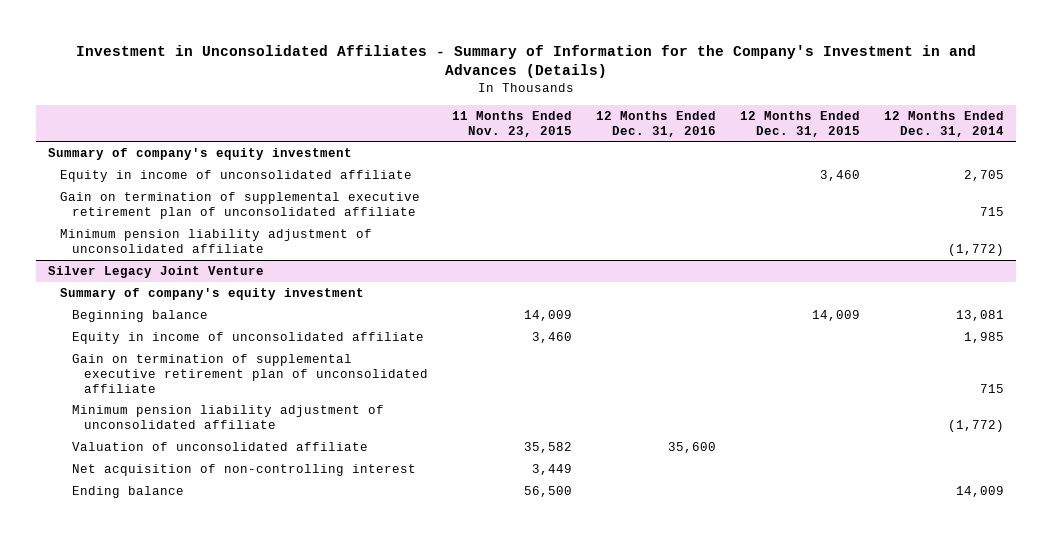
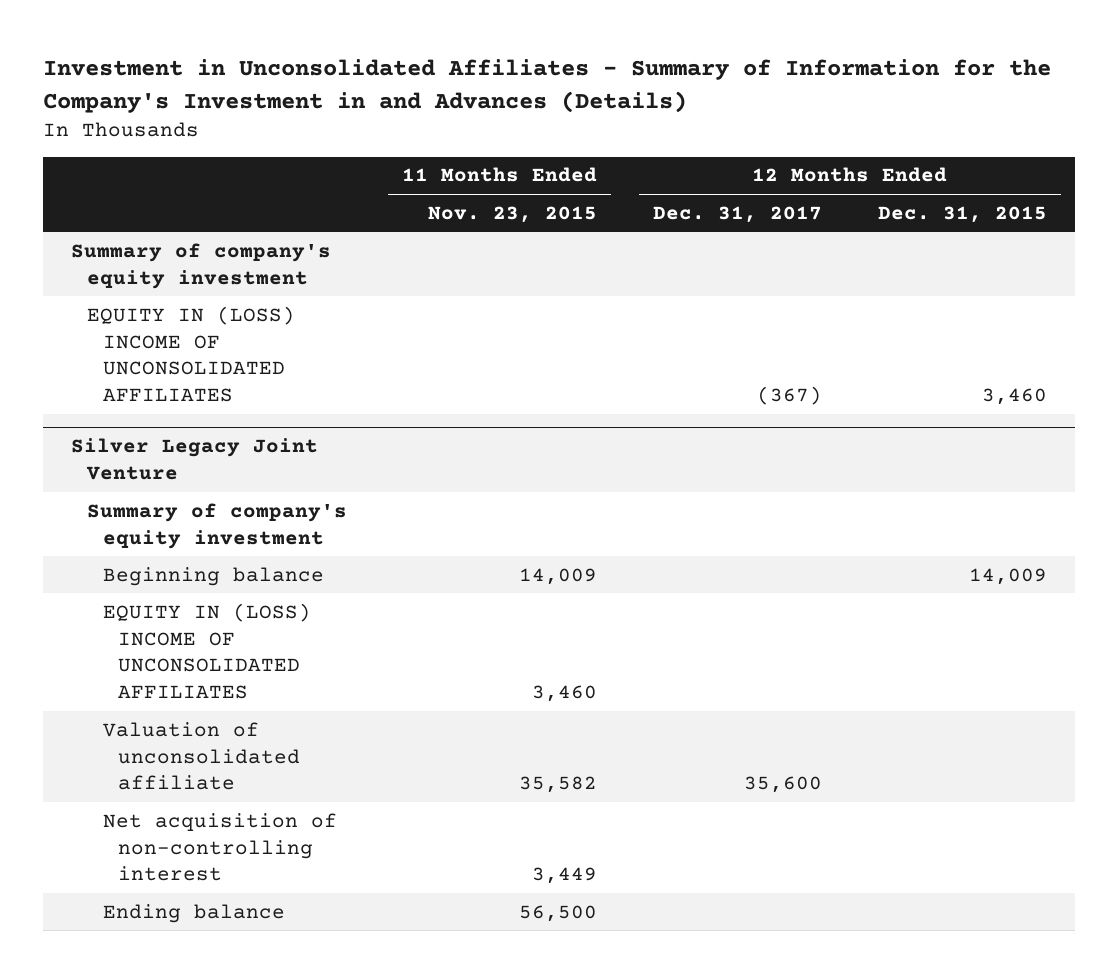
[595,110,716,137] 12 Months Ended Dec. 31, 2016 -> none
[883,110,1004,137] 12 Months Ended Dec. 31, 2014 -> none
none -> [653,205,823,223] Dec. 31, 2017
[59,192,420,219] Gain on termination of supplemental executive retirement plan of unconsolidated affiliate -> none
[59,229,372,253] Minimum pension liability adjustment of unconsolidated affiliate -> none
[59,170,412,183] Equity in income of unconsolidated affiliate -> [86,305,295,403] EQUITY IN (LOSS) INCOME OF UNCONSOLIDATED AFFILIATES
[71,354,428,393] Gain on termination of supplemental executive retirement plan of unconsolidated affiliate -> none
[71,405,384,429] Minimum pension liability adjustment of unconsolidated affiliate -> none
[71,332,424,345] Equity in income of unconsolidated affiliate -> [102,602,311,700] EQUITY IN (LOSS) INCOME OF UNCONSOLIDATED AFFILIATES

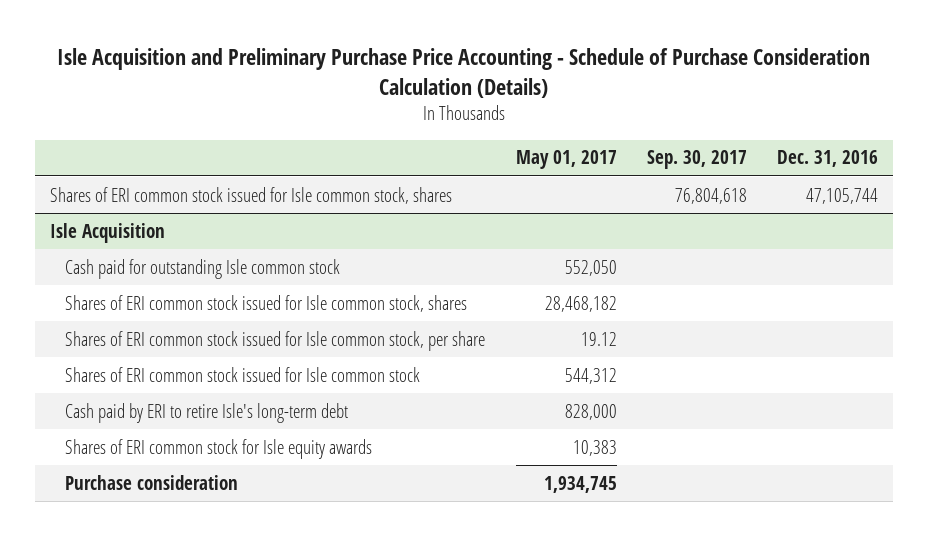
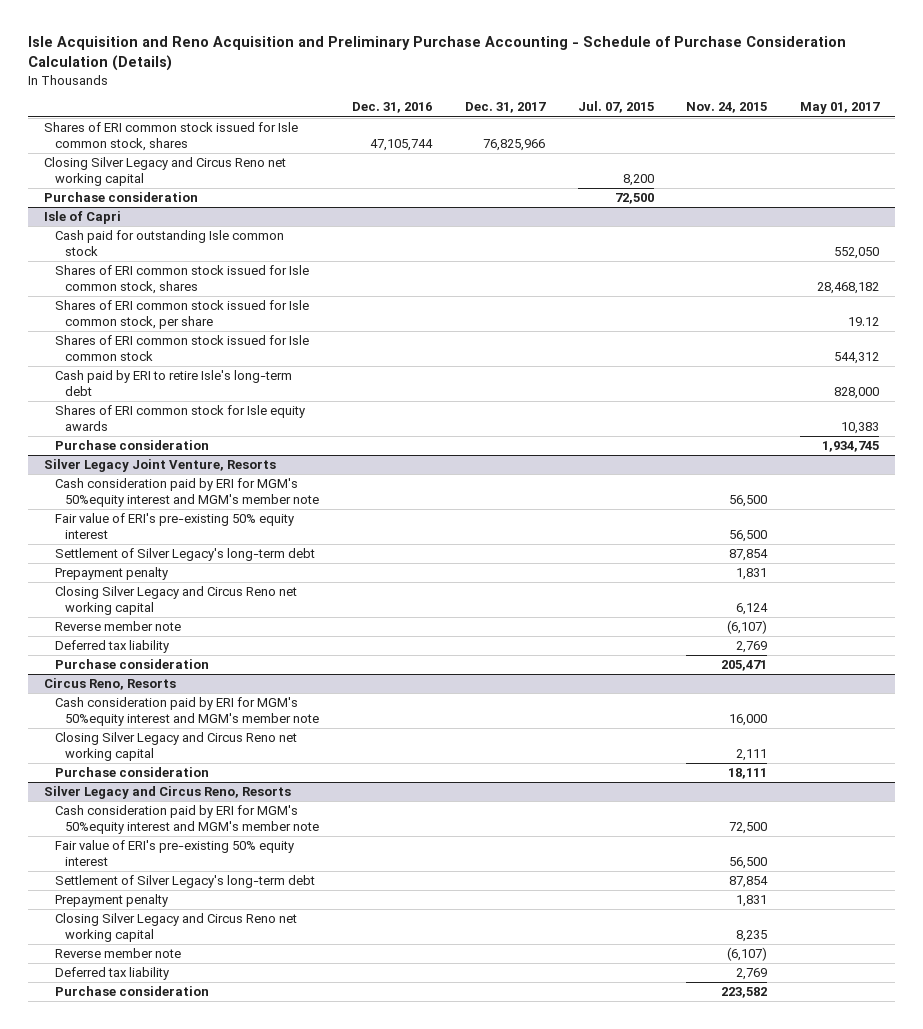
[57,47,871,98] Isle Acquisition and Preliminary Purchase Price Accounting - Schedule of Purchase Consideration Calculation (Details) -> [27,36,846,72] Isle Acquisition and Reno Acquisition and Preliminary Purchase Accounting - Schedule of Purchase Consideration Calculation (Details)
[647,150,748,170] Sep. 30, 2017 -> none
none -> [464,102,546,114] Dec. 31, 2017
none -> [577,101,654,114] Jul. 07, 2015
none -> [686,102,768,114] Nov. 24, 2015
none -> [43,157,286,187] Closing Silver Legacy and Circus Reno net working capital
none -> [43,192,198,203] Purchase consideration
[50,222,166,243] Isle Acquisition -> [43,211,121,225] Isle of Capri
none -> [43,459,276,473] Silver Legacy Joint Venture, Resorts
none -> [54,478,320,508] Cash consideration paid by ERI for MGM's 50%equity interest and MGM's member note
none -> [54,513,294,540] Fair value of ERI's pre-existing 50% equity interest
none -> [54,548,315,562] Settlement of Silver Legacy's long-term debt
none -> [54,567,168,581] Prepayment penalty
none -> [54,586,297,616] Closing Silver Legacy and Circus Reno net working capital
none -> [54,621,181,632] Reverse member note
none -> [54,640,169,654] Deferred tax liability
none -> [54,659,209,670] Purchase consideration
none -> [43,678,176,691] Circus Reno, Resorts
none -> [54,697,320,727] Cash consideration paid by ERI for MGM's 50%equity interest and MGM's member note
none -> [54,732,297,762] Closing Silver Legacy and Circus Reno net working capital
none -> [54,767,209,778] Purchase consideration
none -> [43,786,291,800] Silver Legacy and Circus Reno, Resorts
none -> [54,805,320,835] Cash consideration paid by ERI for MGM's 50%equity interest and MGM's member note
none -> [54,840,294,867] Fair value of ERI's pre-existing 50% equity interest
none -> [54,875,315,889] Settlement of Silver Legacy's long-term debt
none -> [54,894,168,908] Prepayment penalty
none -> [54,913,297,943] Closing Silver Legacy and Circus Reno net working capital
none -> [54,948,181,959] Reverse member note
none -> [54,967,169,981] Deferred tax liability
none -> [54,986,209,997] Purchase consideration

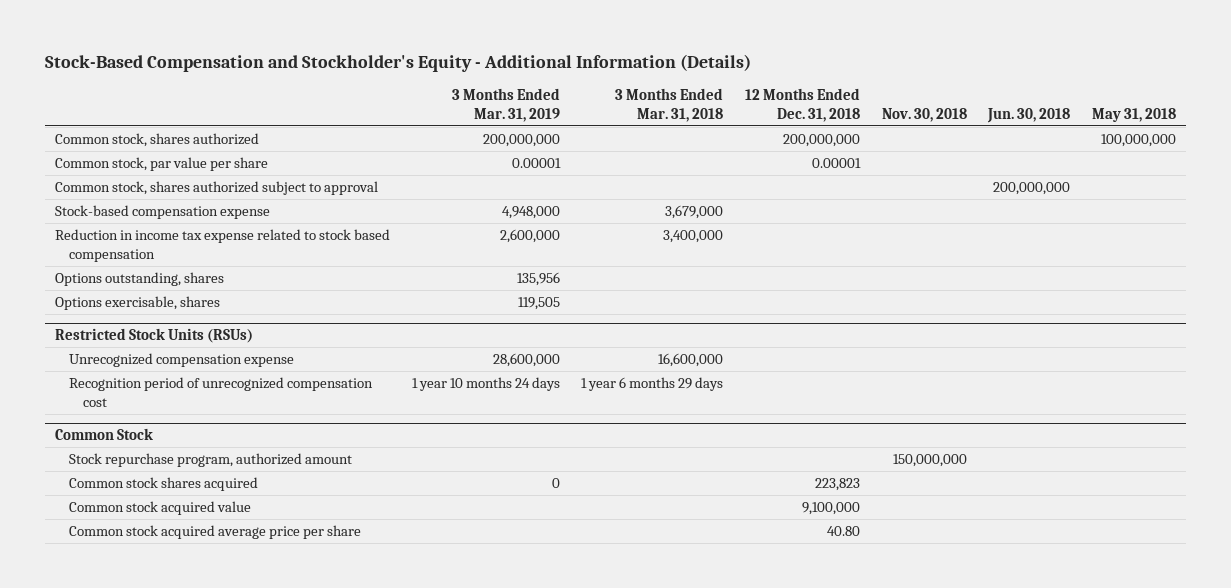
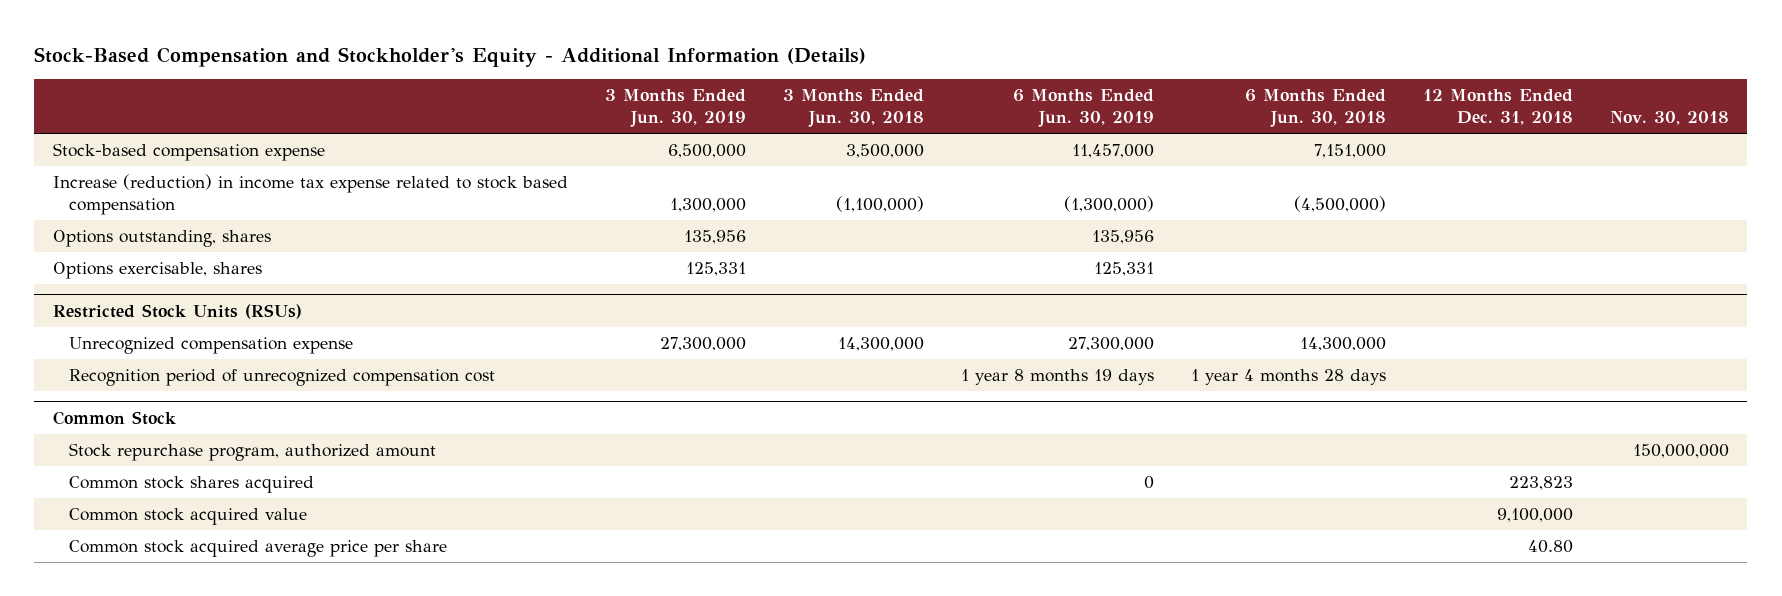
[451,88,560,122] 3 Months Ended Mar. 31, 2019 -> none
[615,88,724,122] 3 Months Ended Mar. 31, 2018 -> none
[987,107,1071,123] Jun. 30, 2018 -> none
[1091,107,1176,122] May 31, 2018 -> none
none -> [604,89,746,128] 3 Months Ended Jun. 30, 2019
none -> [782,89,924,128] 3 Months Ended Jun. 30, 2018
none -> [1012,89,1154,128] 6 Months Ended Jun. 30, 2019
none -> [1244,89,1386,128] 6 Months Ended Jun. 30, 2018
[55,133,260,148] Common stock, shares authorized -> none
[55,157,269,172] Common stock, par value per share -> none
[55,181,379,196] Common stock, shares authorized subject to approval -> none
[55,229,391,262] Reduction in income tax expense related to stock based compensation -> [52,174,568,215] Increase (reduction) in income tax expense related to stock based compensation

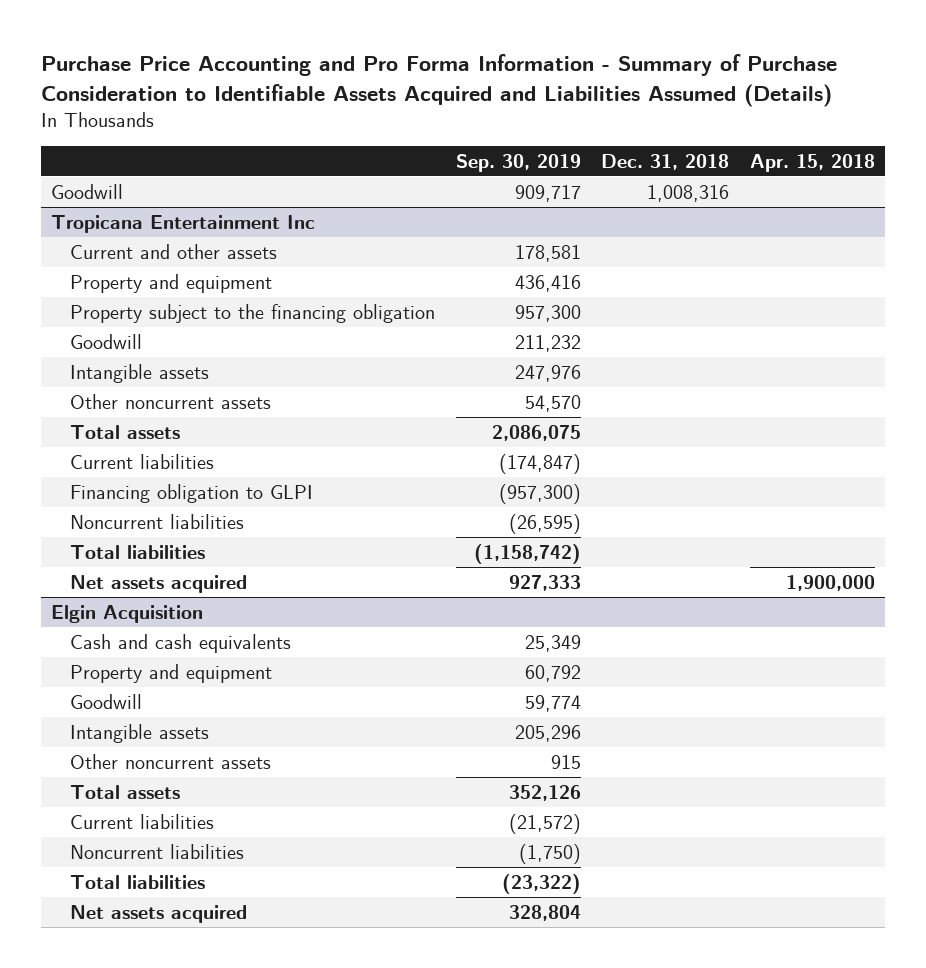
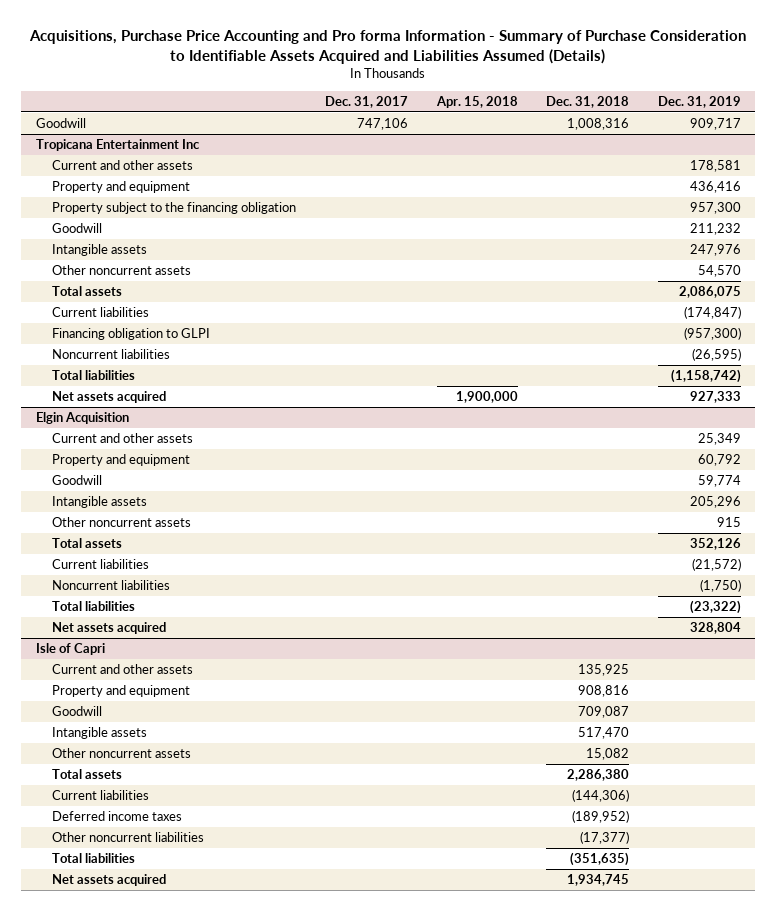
[41,54,838,107] Purchase Price Accounting and Pro Forma Information - Summary of Purchase Consideration to Identifiable Assets Acquired and Liabilities Assumed (Details) -> [29,30,747,64] Acquisitions, Purchase Price Accounting and Pro forma Information - Summary of Purchase Consideration to Identifiable Assets Acquired and Liabilities Assumed (Details)
[455,153,581,172] Sep. 30, 2019 -> none
none -> [325,95,409,108] Dec. 31, 2017
none -> [658,95,742,108] Dec. 31, 2019
[70,633,292,653] Cash and cash equivalents -> none
none -> [52,433,194,444] Current and other assets
none -> [35,643,105,656] Isle of Capri
none -> [52,664,194,675] Current and other assets
none -> [52,685,191,698] Property and equipment
none -> [52,706,103,717] Goodwill
none -> [52,727,148,740] Intangible assets
none -> [52,748,192,759] Other noncurrent assets
none -> [52,769,123,780] Total assets
none -> [52,790,150,801] Current liabilities
none -> [52,811,183,822] Deferred income taxes
none -> [52,832,205,843] Other noncurrent liabilities
none -> [52,853,136,864] Total liabilities
none -> [52,874,167,887] Net assets acquired

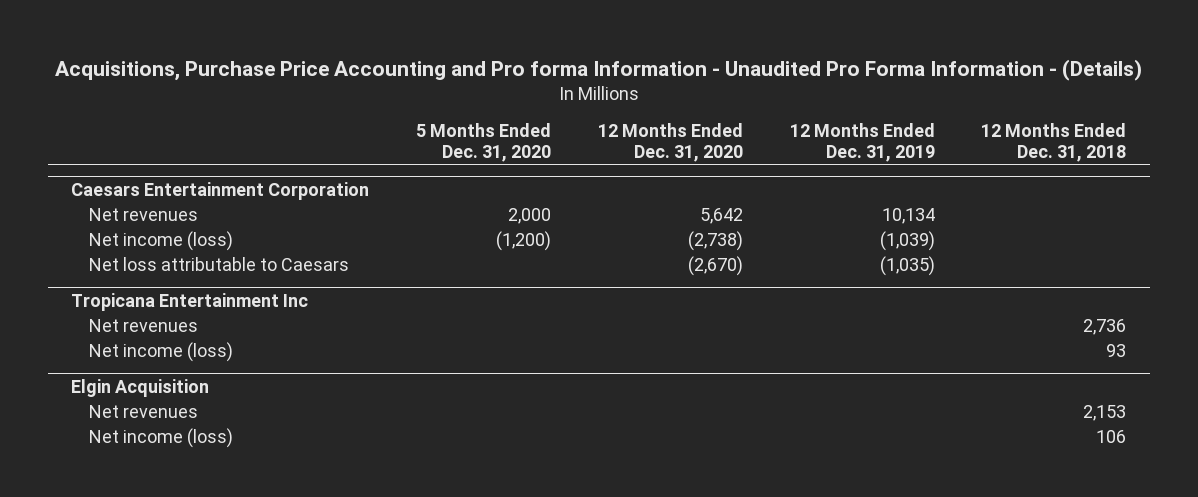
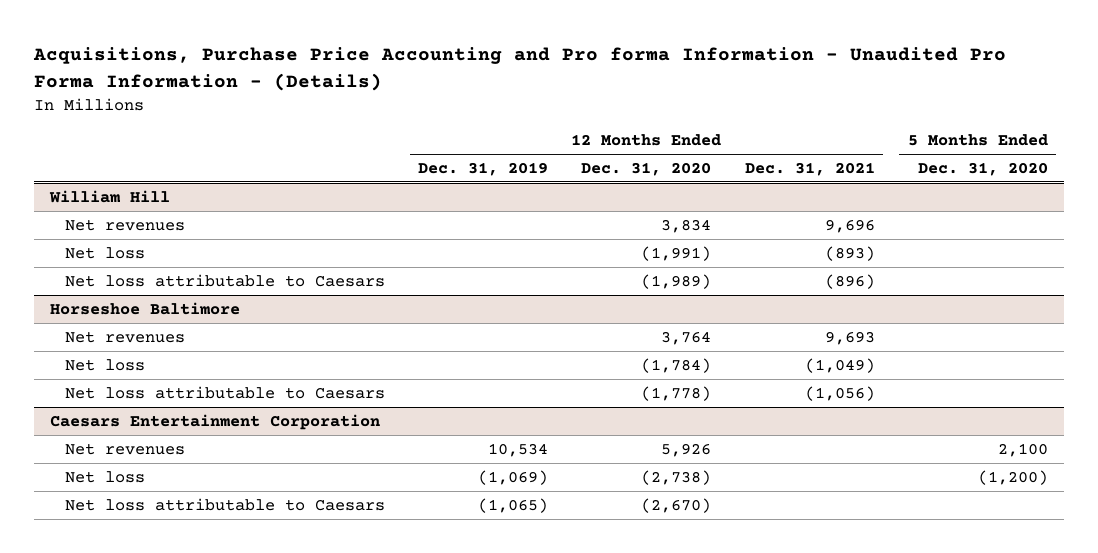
[981,123,1127,163] 12 Months Ended Dec. 31, 2018 -> none
none -> [744,161,875,176] Dec. 31, 2021
none -> [49,189,171,203] William Hill
none -> [65,218,186,231] Net revenues
none -> [65,246,146,259] Net loss
none -> [65,273,386,287] Net loss attributable to Caesars
none -> [50,301,241,315] Horseshoe Baltimore
none -> [65,330,186,343] Net revenues
none -> [65,358,146,371] Net loss
none -> [65,385,386,399] Net loss attributable to Caesars
[71,292,309,311] Tropicana Entertainment Inc -> none
[88,319,198,333] Net revenues -> none
[88,342,233,363] Net income (loss) -> none
[71,378,210,397] Elgin Acquisition -> none
[88,405,198,419] Net revenues -> none
[88,428,233,449] Net income (loss) -> none
[508,208,552,225] 2,000 -> [997,442,1048,457] 2,100
[699,208,743,225] 5,642 -> [661,442,712,457] 5,926
[881,208,935,225] 10,134 -> [488,442,549,457] 10,534
[88,231,233,252] Net income (loss) -> [65,470,146,483] Net loss
[879,231,935,252] (1,039) -> [478,469,549,485] (1,069)
[879,256,935,277] (1,035) -> [478,497,549,513] (1,065)

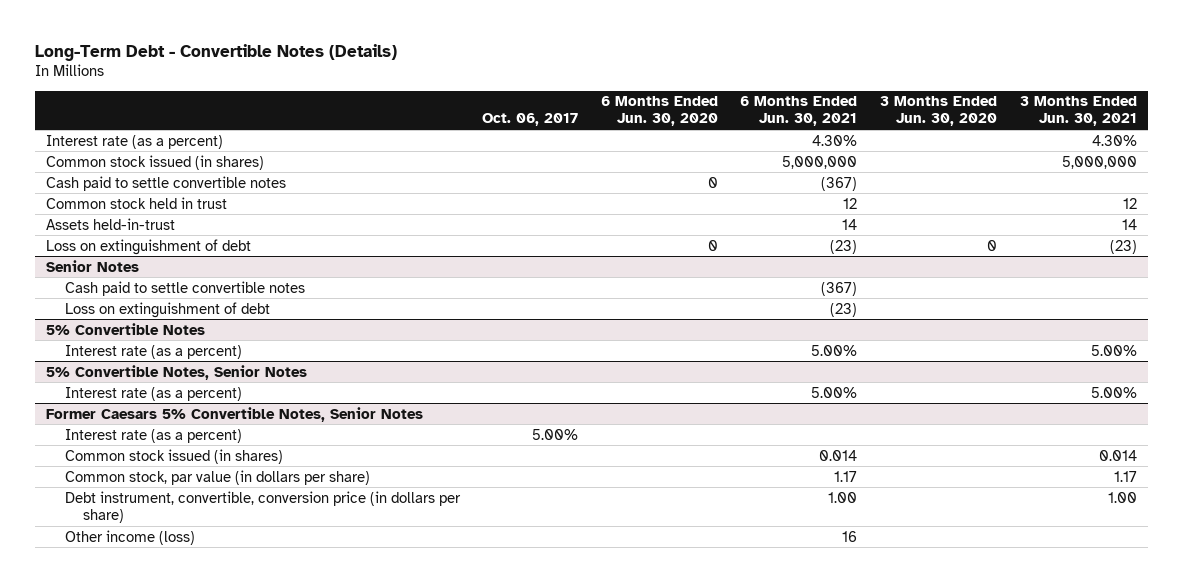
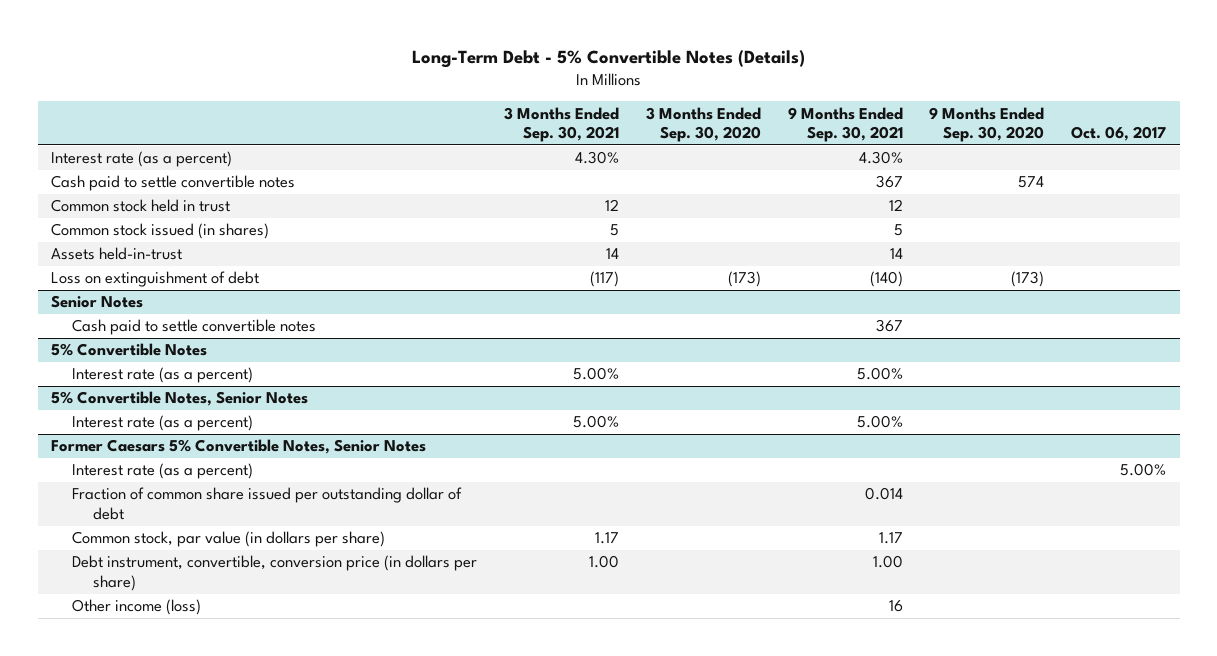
[34,43,397,61] Long-Term Debt - Convertible Notes (Details) -> [411,49,805,68] Long-Term Debt - 5% Convertible Notes (Details)
[600,96,718,127] 6 Months Ended Jun. 30, 2020 -> none
[740,96,858,127] 6 Months Ended Jun. 30, 2021 -> none
[880,96,998,127] 3 Months Ended Jun. 30, 2020 -> none
[1019,96,1137,127] 3 Months Ended Jun. 30, 2021 -> none
none -> [503,106,619,143] 3 Months Ended Sep. 30, 2021
none -> [645,106,761,143] 3 Months Ended Sep. 30, 2020
none -> [787,106,903,143] 9 Months Ended Sep. 30, 2021
none -> [929,106,1045,143] 9 Months Ended Sep. 30, 2020
[46,154,265,170] Common stock issued (in shares) -> [51,223,270,240] Common stock issued (in shares)
[64,301,270,318] Loss on extinguishment of debt -> none
[64,448,283,464] Common stock issued (in shares) -> none
none -> [72,487,463,520] Fraction of common share issued per outstanding dollar of debt

